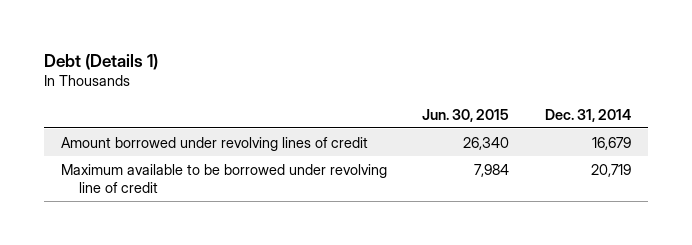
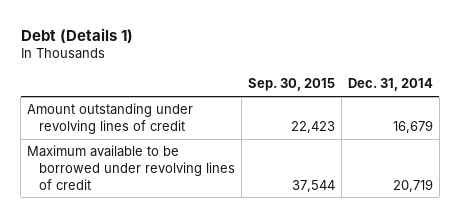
[422,108,510,122] Jun. 30, 2015 -> none
none -> [247,78,335,92] Sep. 30, 2015
[61,136,369,151] Amount borrowed under revolving lines of credit -> [27,103,194,134] Amount outstanding under revolving lines of credit
[61,163,388,194] Maximum available to be borrowed under revolving line of credit -> [27,145,235,190] Maximum available to be borrowed under revolving lines of credit

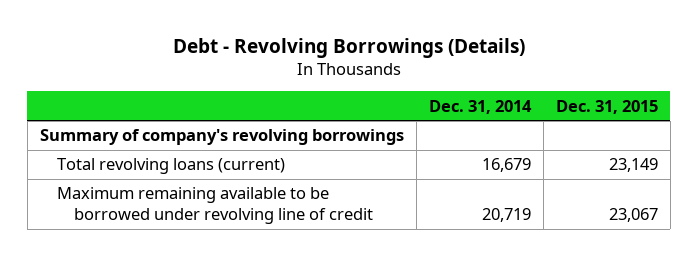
[20,27,133,43] Debt (Details 1) -> [172,37,525,58] Debt - Revolving Borrowings (Details)
[247,78,335,92] Sep. 30, 2015 -> none
none -> [555,99,658,114] Dec. 31, 2015
none -> [39,129,404,146] Summary of company's revolving borrowings
[27,103,194,134] Amount outstanding under revolving lines of credit -> [56,158,285,175] Total revolving loans (current)
[27,145,235,190] Maximum available to be borrowed under revolving lines of credit -> [56,187,373,225] Maximum remaining available to be borrowed under revolving line of credit

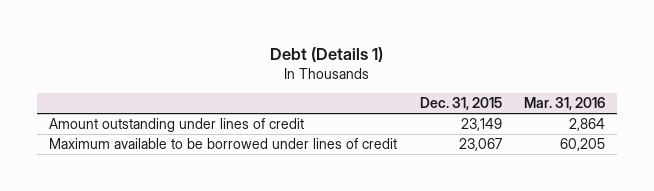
[172,37,525,58] Debt - Revolving Borrowings (Details) -> [270,46,384,62] Debt (Details 1)
[428,99,532,114] Dec. 31, 2014 -> none
none -> [524,97,606,111] Mar. 31, 2016
[39,129,404,146] Summary of company's revolving borrowings -> none
[56,158,285,175] Total revolving loans (current) -> [48,118,304,133] Amount outstanding under lines of credit
[56,187,373,225] Maximum remaining available to be borrowed under revolving line of credit -> [48,138,397,150] Maximum available to be borrowed under lines of credit

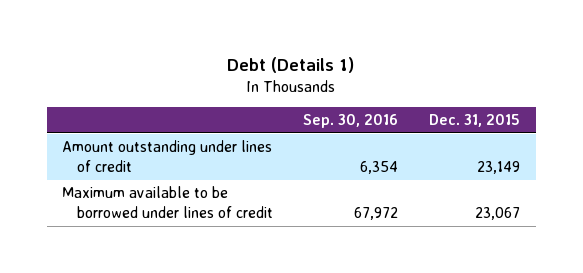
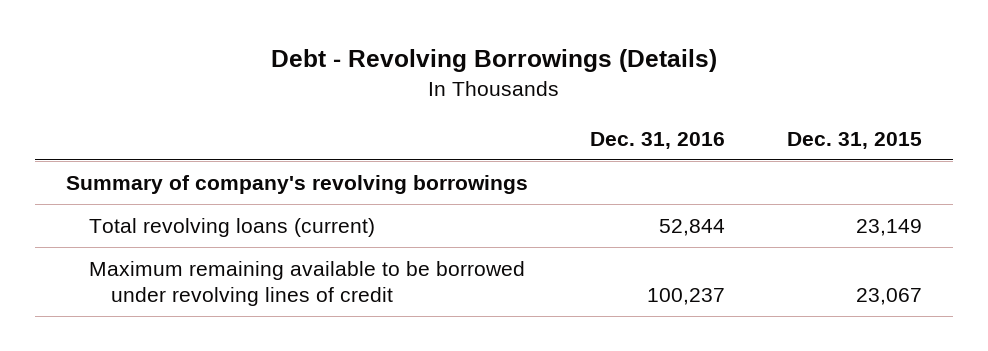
[227,56,355,73] Debt (Details 1) -> [270,49,717,73] Debt - Revolving Borrowings (Details)
[303,114,399,129] Sep. 30, 2016 -> none
none -> [589,131,725,149] Dec. 31, 2016
none -> [65,174,528,194] Summary of company's revolving borrowings
[62,140,273,173] Amount outstanding under lines of credit -> [88,217,375,237] Total revolving loans (current)
[62,186,273,219] Maximum available to be borrowed under lines of credit -> [88,260,525,306] Maximum remaining available to be borrowed under revolving lines of credit

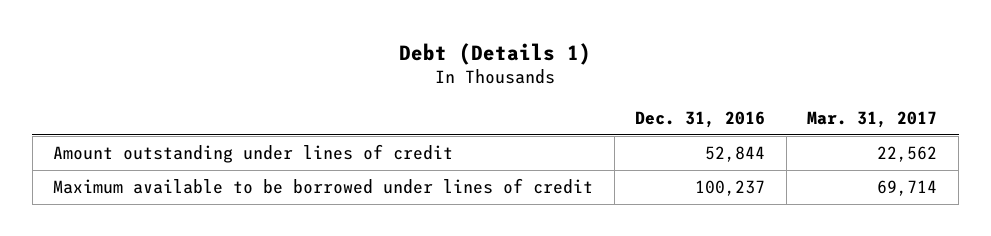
[270,49,717,73] Debt - Revolving Borrowings (Details) -> [399,42,592,65] Debt (Details 1)
[786,131,922,149] Dec. 31, 2015 -> none
none -> [807,111,938,129] Mar. 31, 2017
[65,174,528,194] Summary of company's revolving borrowings -> none
[88,217,375,237] Total revolving loans (current) -> [53,144,454,164] Amount outstanding under lines of credit
[88,260,525,306] Maximum remaining available to be borrowed under revolving lines of credit -> [53,178,594,195] Maximum available to be borrowed under lines of credit

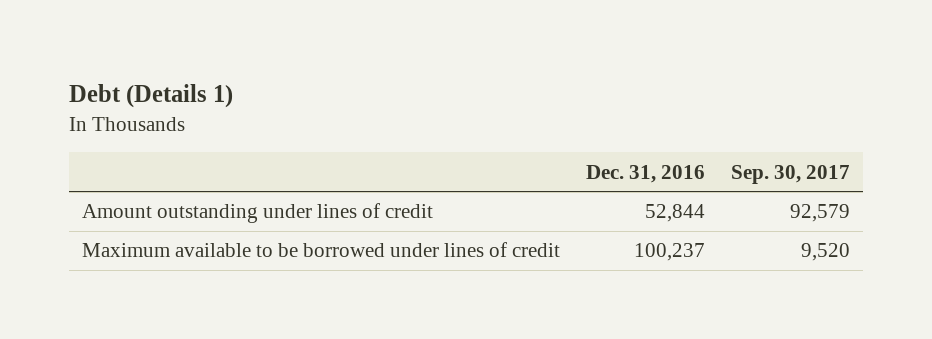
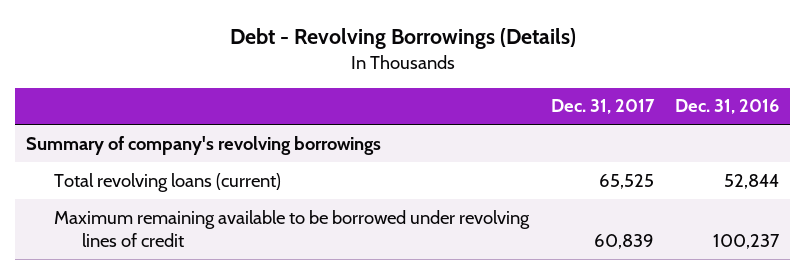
[69,84,234,109] Debt (Details 1) -> [229,28,576,50] Debt - Revolving Borrowings (Details)
[731,164,851,184] Sep. 30, 2017 -> none
none -> [550,99,655,115] Dec. 31, 2017
none -> [26,135,382,155] Summary of company's revolving borrowings
[82,203,434,224] Amount outstanding under lines of credit -> [53,172,281,192] Total revolving loans (current)
[82,242,561,258] Maximum available to be borrowed under lines of credit -> [53,209,530,247] Maximum remaining available to be borrowed under revolving lines of credit

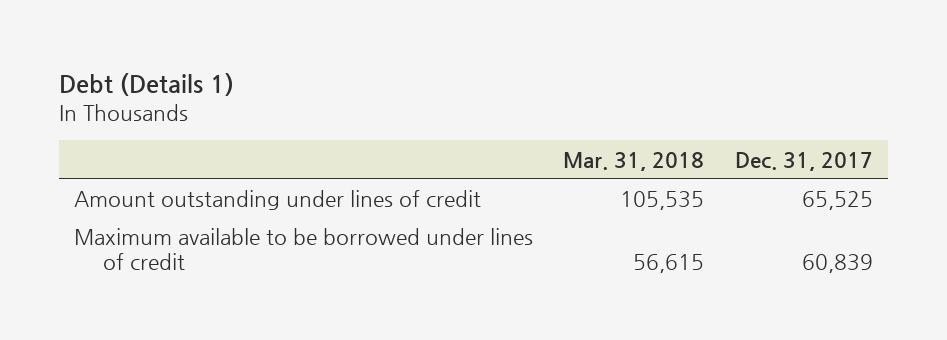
[229,28,576,50] Debt - Revolving Borrowings (Details) -> [59,72,235,96] Debt (Details 1)
[675,99,780,115] Dec. 31, 2016 -> none
none -> [563,151,705,171] Mar. 31, 2018
[26,135,382,155] Summary of company's revolving borrowings -> none
[53,172,281,192] Total revolving loans (current) -> [74,190,482,211] Amount outstanding under lines of credit
[53,209,530,247] Maximum remaining available to be borrowed under revolving lines of credit -> [74,228,534,271] Maximum available to be borrowed under lines of credit

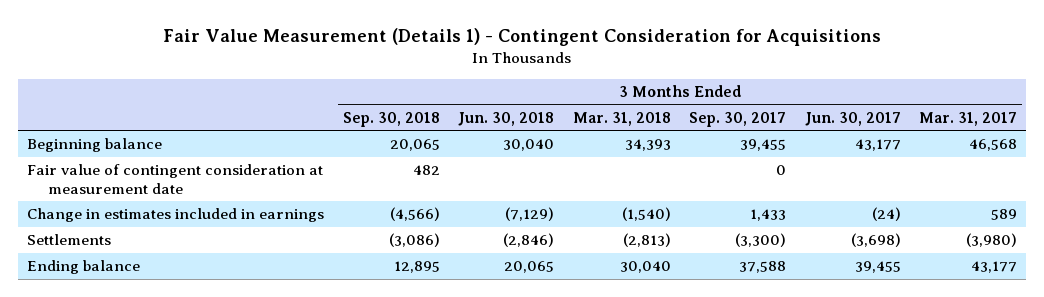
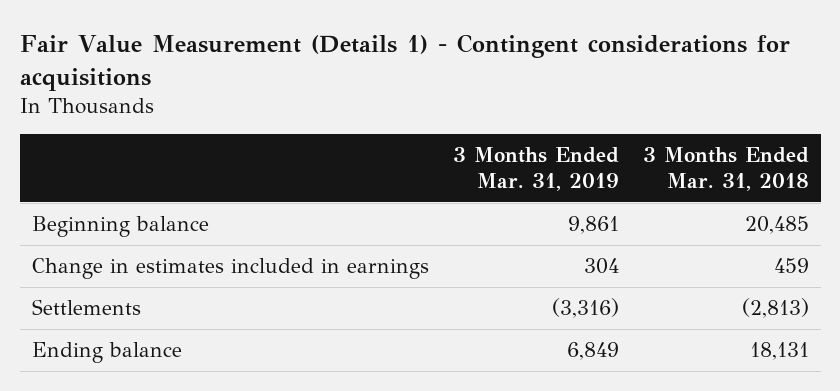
[163,28,882,47] Fair Value Measurement (Details 1) - Contingent Consideration for Acquisitions -> [19,34,790,91] Fair Value Measurement (Details 1) - Contingent considerations for acquisitions
[342,111,440,127] Sep. 30, 2018 -> none
[458,111,555,126] Jun. 30, 2018 -> none
[689,111,787,127] Sep. 30, 2017 -> none
[804,111,901,126] Jun. 30, 2017 -> none
[919,111,1018,126] Mar. 31, 2017 -> none
none -> [452,147,619,192] 3 Months Ended Mar. 31, 2019
[27,164,324,194] Fair value of contingent consideration at measurement date -> none
[624,139,671,152] 34,393 -> [744,216,809,235] 20,485
[621,207,671,222] (1,540) -> [773,258,809,274] 459
[619,261,671,274] 30,040 -> [749,342,809,361] 18,131

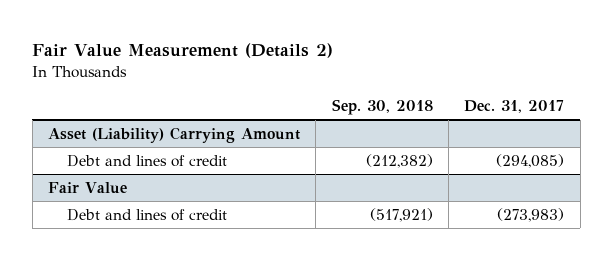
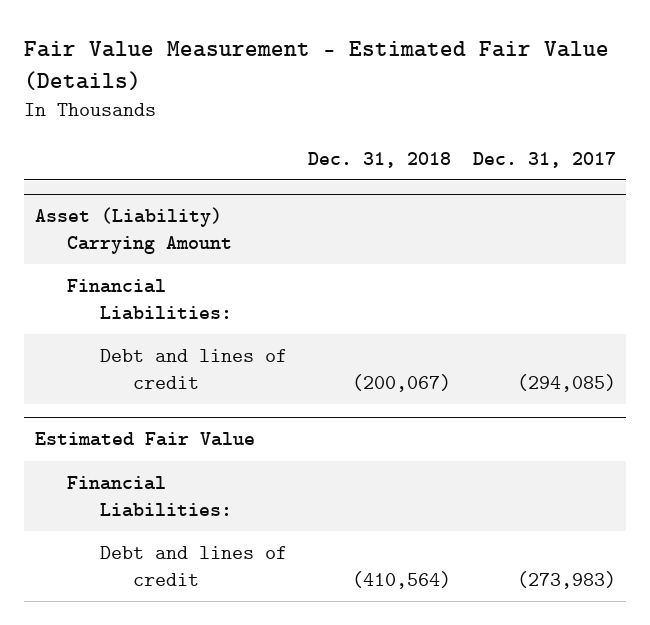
[32,42,334,58] Fair Value Measurement (Details 2) -> [23,41,609,91] Fair Value Measurement - Estimated Fair Value (Details)
[331,99,433,116] Sep. 30, 2018 -> none
none -> [308,151,452,168] Dec. 31, 2018
none -> [67,278,233,320] Financial Liabilities:
[47,181,127,194] Fair Value -> [34,432,255,447] Estimated Fair Value
none -> [67,475,233,517] Financial Liabilities:

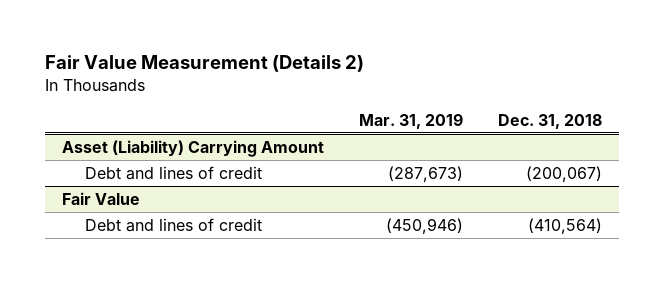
[23,41,609,91] Fair Value Measurement - Estimated Fair Value (Details) -> [44,55,364,73] Fair Value Measurement (Details 2)
[472,151,616,168] Dec. 31, 2017 -> none
none -> [358,112,463,129] Mar. 31, 2019
[67,278,233,320] Financial Liabilities: -> none
[67,475,233,517] Financial Liabilities: -> none
[34,432,255,447] Estimated Fair Value -> [61,191,140,205] Fair Value

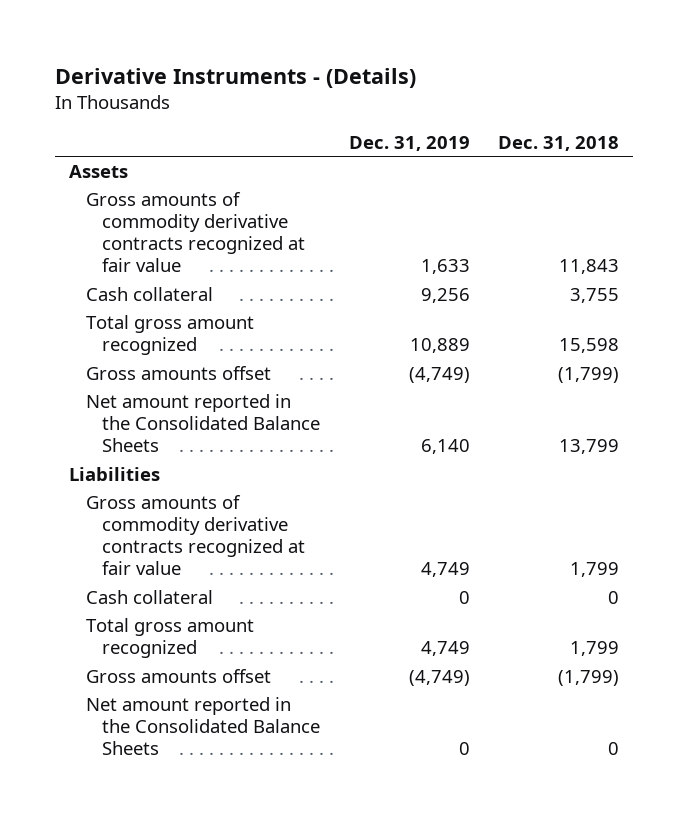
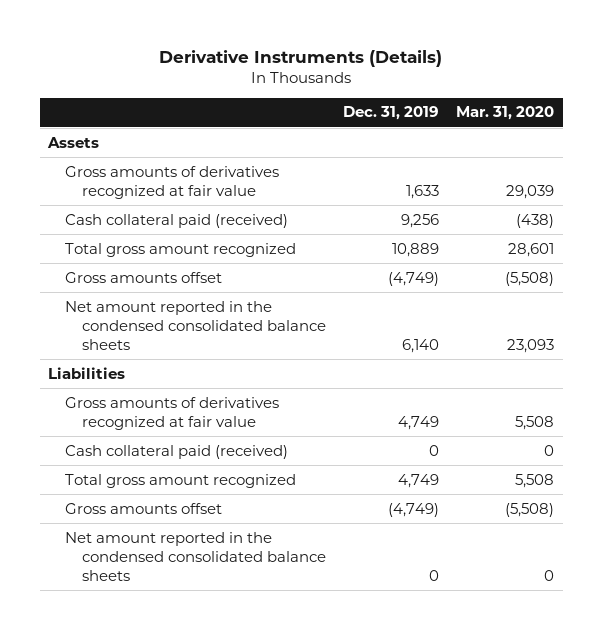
[54,67,416,88] Derivative Instruments - (Details) -> [159,49,443,67] Derivative Instruments (Details)
[498,135,620,151] Dec. 31, 2018 -> none
none -> [456,106,555,121] Mar. 31, 2020
[85,191,306,273] Gross amounts of commodity derivative contracts recognized at fair value -> [65,165,280,199] Gross amounts of derivatives recognized at fair value
[85,286,213,301] Cash collateral -> [65,213,289,228] Cash collateral paid (received)
[85,393,321,453] Net amount reported in the Consolidated Balance Sheets -> [65,300,327,350] Net amount reported in the condensed consolidated balance sheets
[85,494,306,576] Gross amounts of commodity derivative contracts recognized at fair value -> [65,396,280,430] Gross amounts of derivatives recognized at fair value
[85,589,213,604] Cash collateral -> [65,444,289,459] Cash collateral paid (received)
[85,696,321,756] Net amount reported in the Consolidated Balance Sheets -> [65,531,327,581] Net amount reported in the condensed consolidated balance sheets

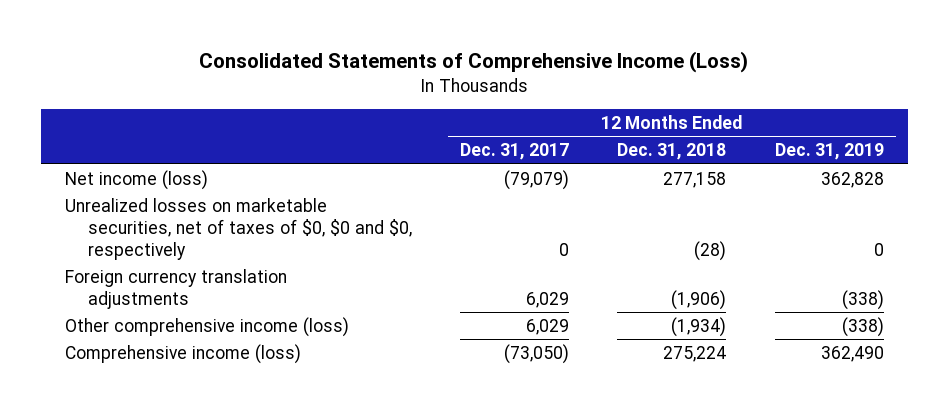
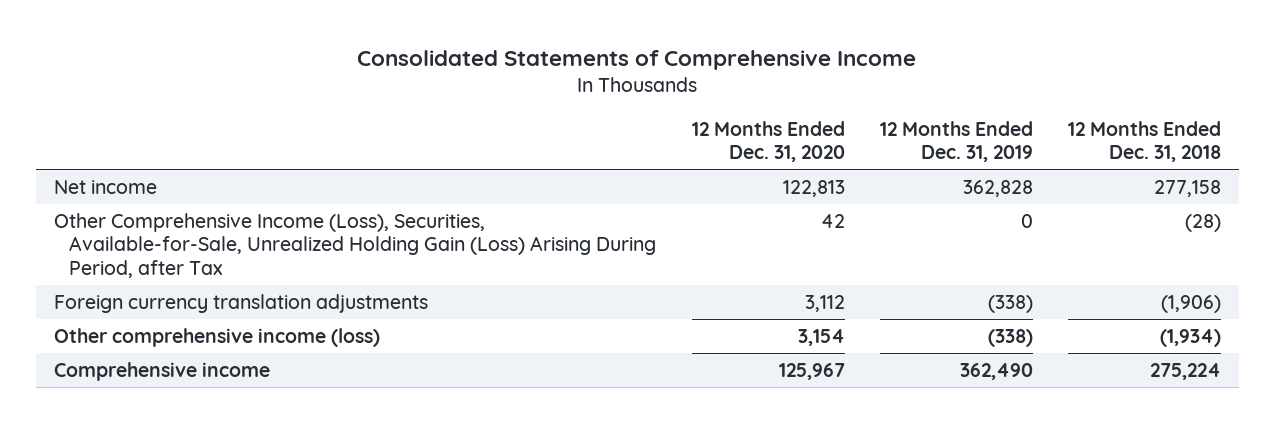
[199,50,749,73] Consolidated Statements of Comprehensive Income (Loss) -> [357,50,917,71] Consolidated Statements of Comprehensive Income
[460,143,570,161] Dec. 31, 2017 -> none
none -> [691,120,845,163] 12 Months Ended Dec. 31, 2020
[64,169,208,190] Net income (loss) -> [53,179,157,194] Net income
[64,197,412,260] Unrealized losses on marketable securities, net of taxes of $0, $0 and $0, respectively -> [53,212,657,278] Other Comprehensive Income (Loss), Securities, Available-for-Sale, Unrealized Holding Gain (Loss) Arising During Period, after Tax
[64,343,301,364] Comprehensive income (loss) -> [53,361,270,381] Comprehensive income

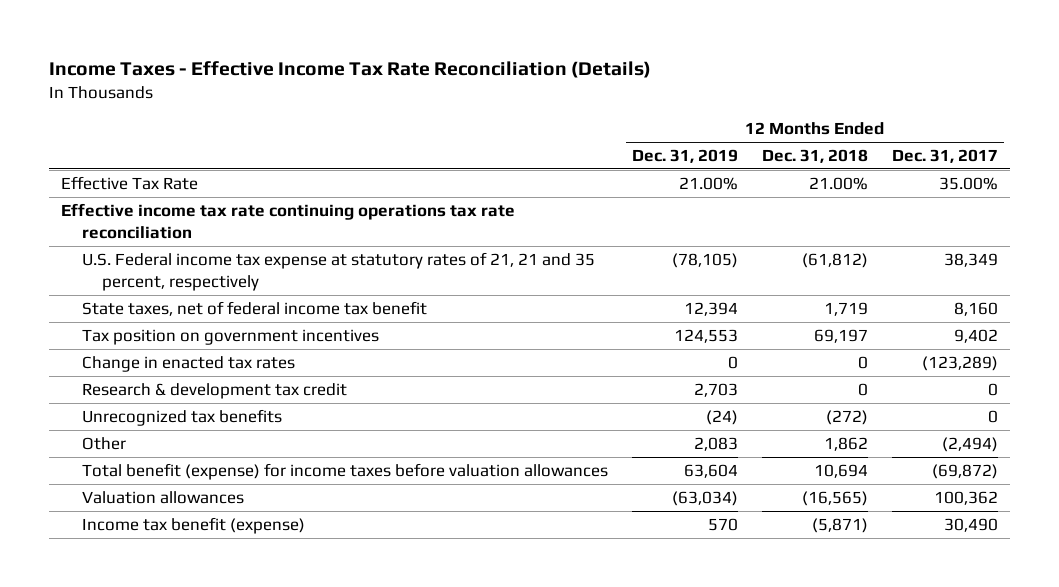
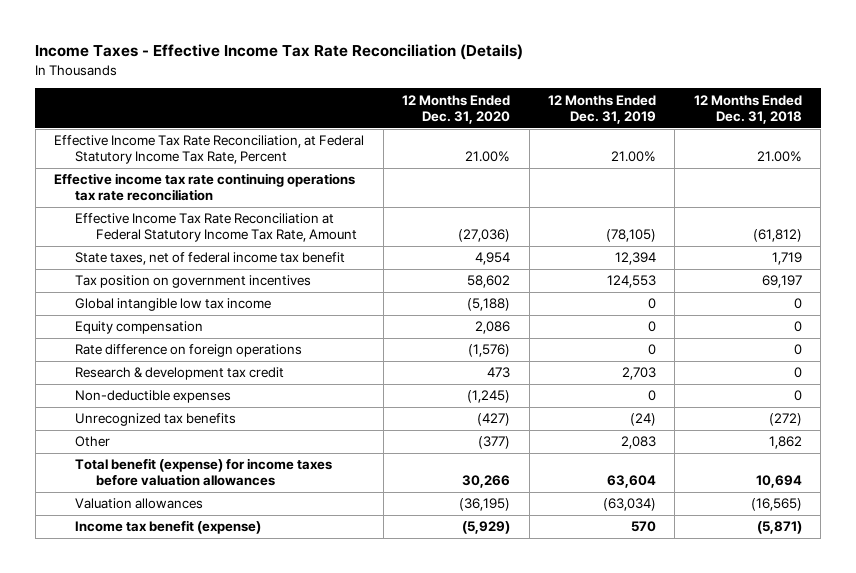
[892,149,999,164] Dec. 31, 2017 -> none
none -> [402,94,511,124] 12 Months Ended Dec. 31, 2020
[60,175,198,190] Effective Tax Rate -> [54,135,365,165] Effective Income Tax Rate Reconciliation, at Federal Statutory Income Tax Rate, Percent
[81,251,595,292] U.S. Federal income tax expense at statutory rates of 21, 21 and 35 percent, respectively -> [75,213,358,243] Effective Income Tax Rate Reconciliation at Federal Statutory Income Tax Rate, Amount
[81,355,295,372] Change in enacted tax rates -> none
none -> [75,298,272,312] Global intangible low tax income
none -> [75,321,204,335] Equity compensation
none -> [75,344,303,358] Rate difference on foreign operations
none -> [75,390,232,404] Non-deductible expenses

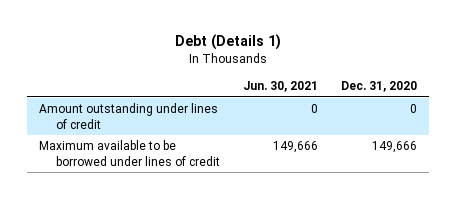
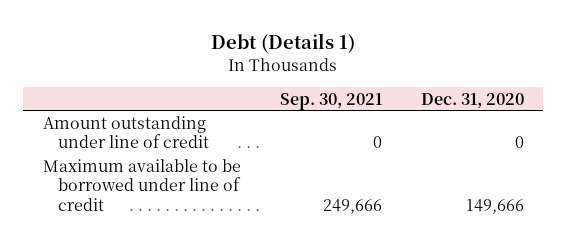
[243,81,319,93] Jun. 30, 2021 -> none
none -> [279,92,382,110] Sep. 30, 2021
[38,103,218,129] Amount outstanding under lines of credit -> [42,115,209,149] Amount outstanding under line of credit
[38,140,221,166] Maximum available to be borrowed under lines of credit -> [42,158,241,211] Maximum available to be borrowed under line of credit

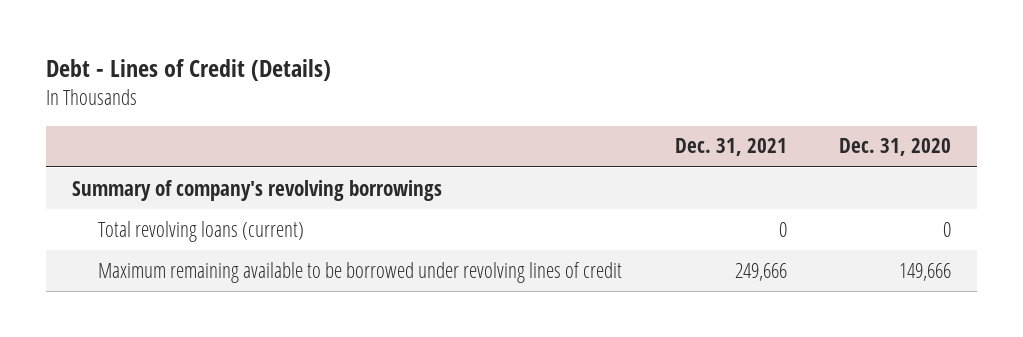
[211,32,356,53] Debt (Details 1) -> [45,59,331,82] Debt - Lines of Credit (Details)
[279,92,382,110] Sep. 30, 2021 -> none
none -> [674,138,787,157] Dec. 31, 2021
none -> [71,179,442,201] Summary of company's revolving borrowings
[42,115,209,149] Amount outstanding under line of credit -> [98,220,305,242] Total revolving loans (current)
[42,158,241,211] Maximum available to be borrowed under line of credit -> [98,261,623,283] Maximum remaining available to be borrowed under revolving lines of credit

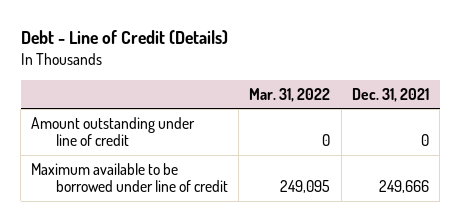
[45,59,331,82] Debt - Lines of Credit (Details) -> [20,30,228,45] Debt - Line of Credit (Details)
[838,138,951,157] Dec. 31, 2020 -> none
none -> [249,88,331,103] Mar. 31, 2022
[71,179,442,201] Summary of company's revolving borrowings -> none
[98,220,305,242] Total revolving loans (current) -> [31,116,196,147] Amount outstanding under line of credit
[98,261,623,283] Maximum remaining available to be borrowed under revolving lines of credit -> [31,162,228,193] Maximum available to be borrowed under line of credit

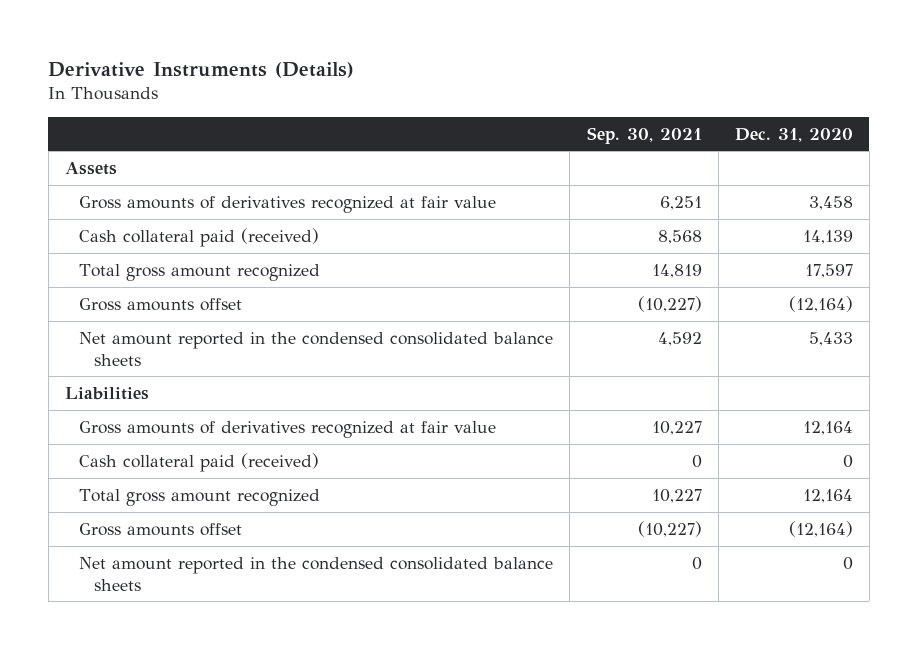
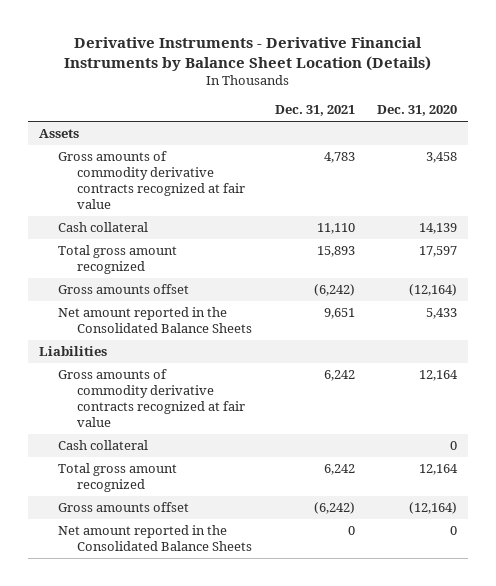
[48,61,355,78] Derivative Instruments (Details) -> [63,36,431,71] Derivative Instruments - Derivative Financial Instruments by Balance Sheet Location (Details)
[586,126,702,144] Sep. 30, 2021 -> none
none -> [274,105,355,117] Dec. 31, 2021
[79,195,497,213] Gross amounts of derivatives recognized at fair value -> [58,151,246,210] Gross amounts of commodity derivative contracts recognized at fair value
[79,227,320,247] Cash collateral paid (received) -> [58,222,149,233] Cash collateral
[79,331,554,366] Net amount reported in the condensed consolidated balance sheets -> [58,307,253,334] Net amount reported in the Consolidated Balance Sheets
[79,420,497,438] Gross amounts of derivatives recognized at fair value -> [58,369,246,428] Gross amounts of commodity derivative contracts recognized at fair value
[79,452,320,472] Cash collateral paid (received) -> [58,440,149,451] Cash collateral
[79,556,554,591] Net amount reported in the condensed consolidated balance sheets -> [58,525,253,552] Net amount reported in the Consolidated Balance Sheets

